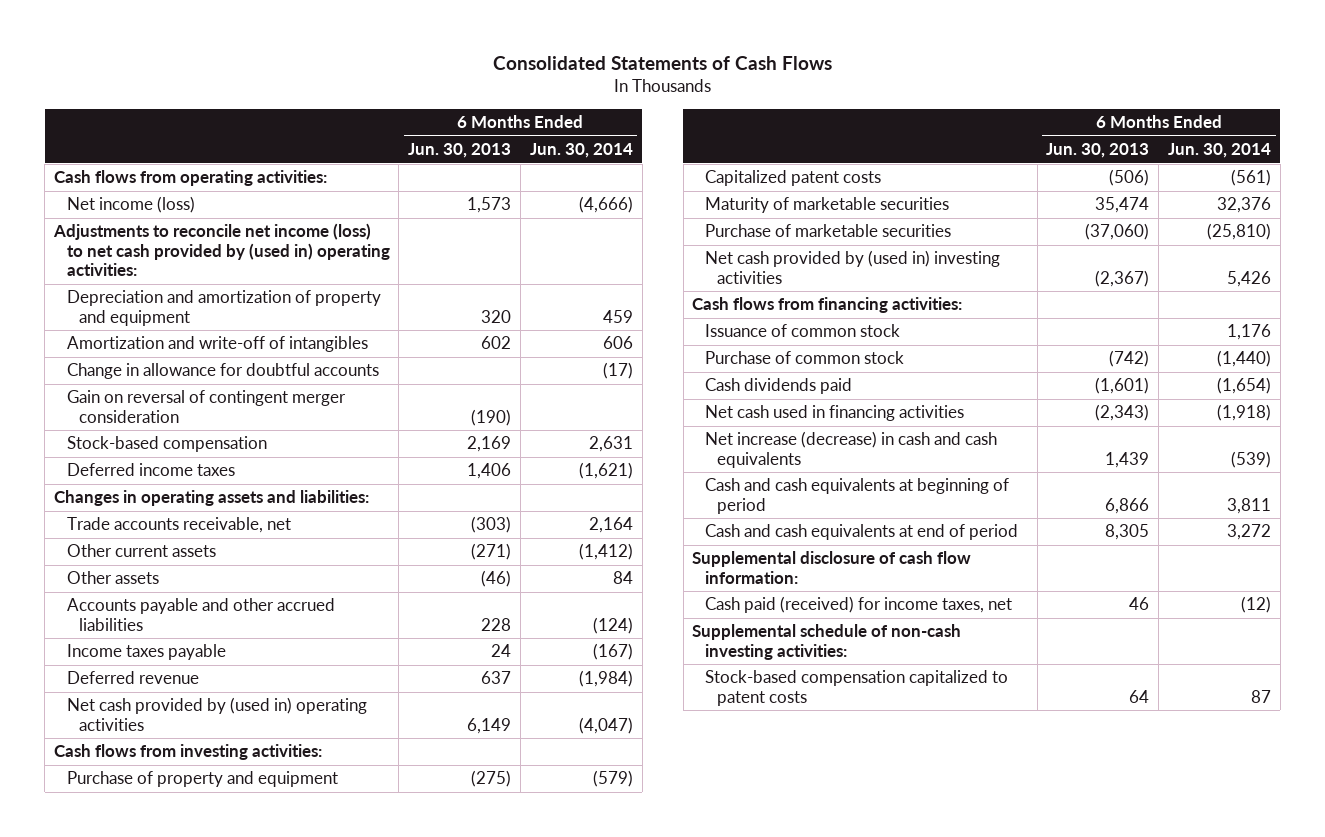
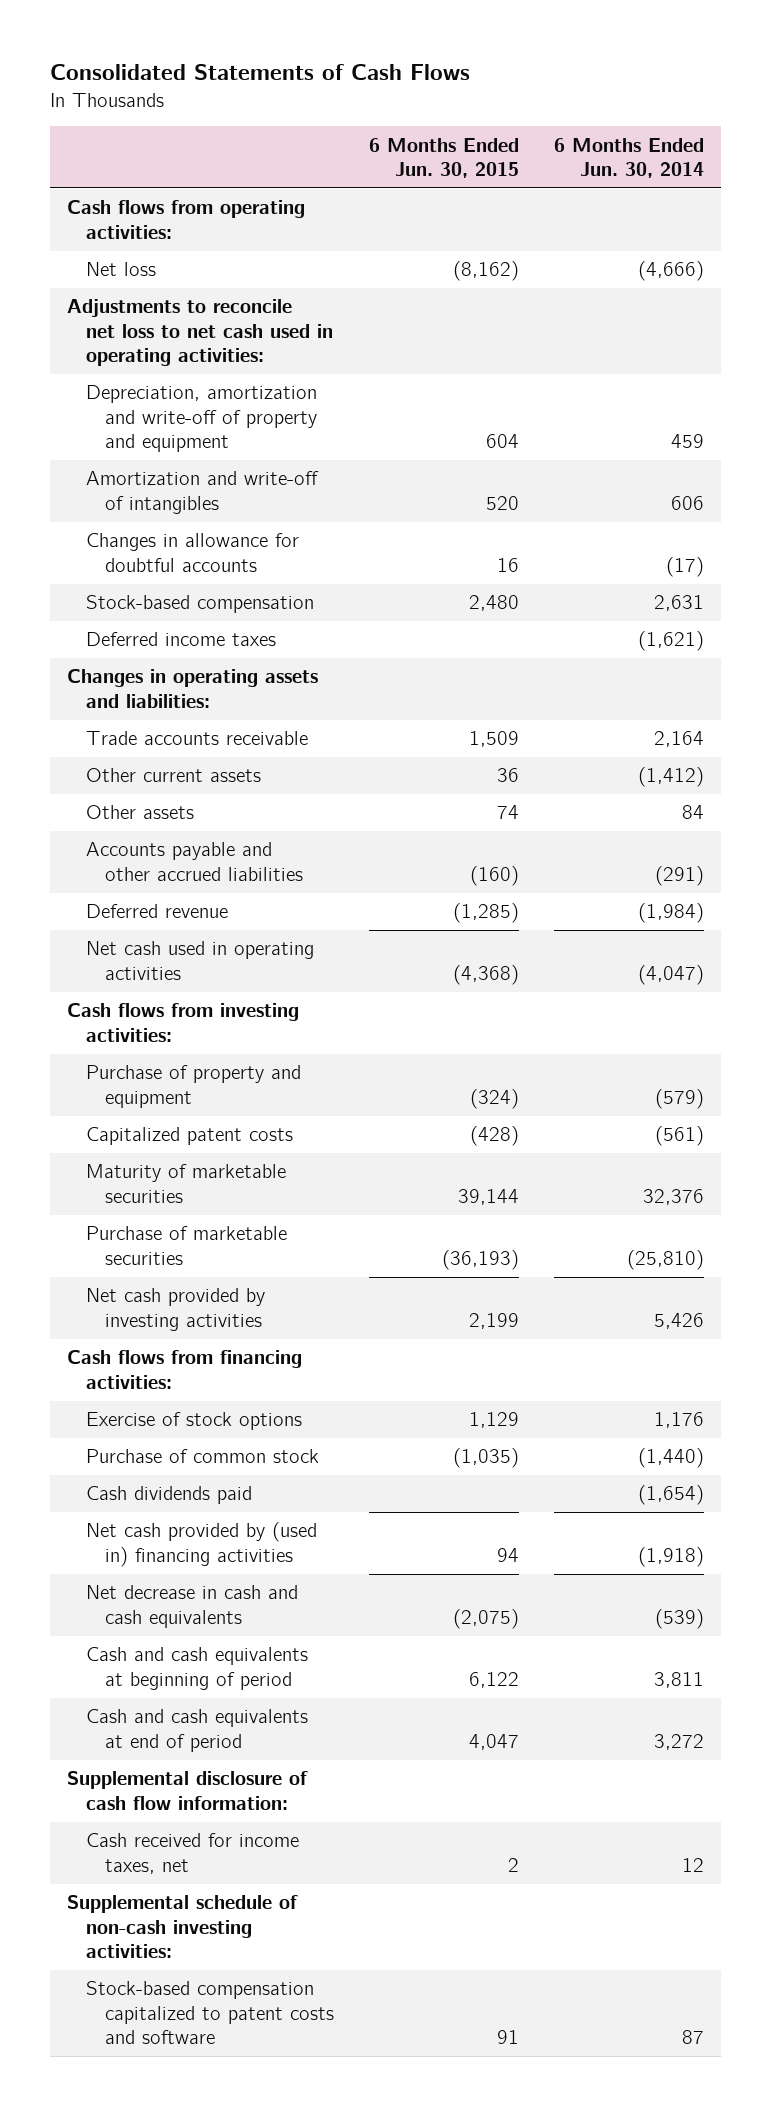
[408,143,512,159] Jun. 30, 2013 -> none
none -> [368,137,519,179] 6 Months Ended Jun. 30, 2015
[66,196,195,214] Net income (loss) -> [85,262,156,277] Net loss
[53,223,390,277] Adjustments to reconcile net income (loss) to net cash provided by (used in) operating activities: -> [67,299,333,367] Adjustments to reconcile net loss to net cash used in operating activities:
[66,290,381,326] Depreciation and amortization of property and equipment -> [85,385,317,453] Depreciation, amortization and write-off of property and equipment
[66,390,346,423] Gain on reversal of contingent merger consideration -> none
[66,363,379,380] Change in allowance for doubtful accounts -> [85,533,299,572] Changes in allowance for doubtful accounts
[66,517,291,534] Trade accounts receivable, net -> [85,731,308,746] Trade accounts receivable
[66,644,226,661] Income taxes payable -> none
[592,616,633,634] (124) -> [654,865,704,886] (291)
[66,697,367,731] Net cash provided by (used in) operating activities -> [85,941,314,980] Net cash used in operating activities
[704,250,1000,284] Net cash provided by (used in) investing activities -> [85,1288,265,1331] Net cash provided by investing activities
[704,324,900,338] Issuance of common stock -> [85,1412,302,1431] Exercise of stock options
[704,405,964,422] Net cash used in financing activities -> [85,1522,317,1567] Net cash provided by (used in) financing activities
[704,431,997,468] Net increase (decrease) in cash and cash equivalents -> [85,1585,298,1628] Net decrease in cash and cash equivalents
[704,596,1012,614] Cash paid (received) for income taxes, net -> [85,1833,299,1874] Cash received for income taxes, net
[1241,596,1272,614] (12) -> [681,1857,704,1872] 12
[704,670,1008,706] Stock-based compensation capitalized to patent costs -> [85,1981,334,2045] Stock-based compensation capitalized to patent costs and software

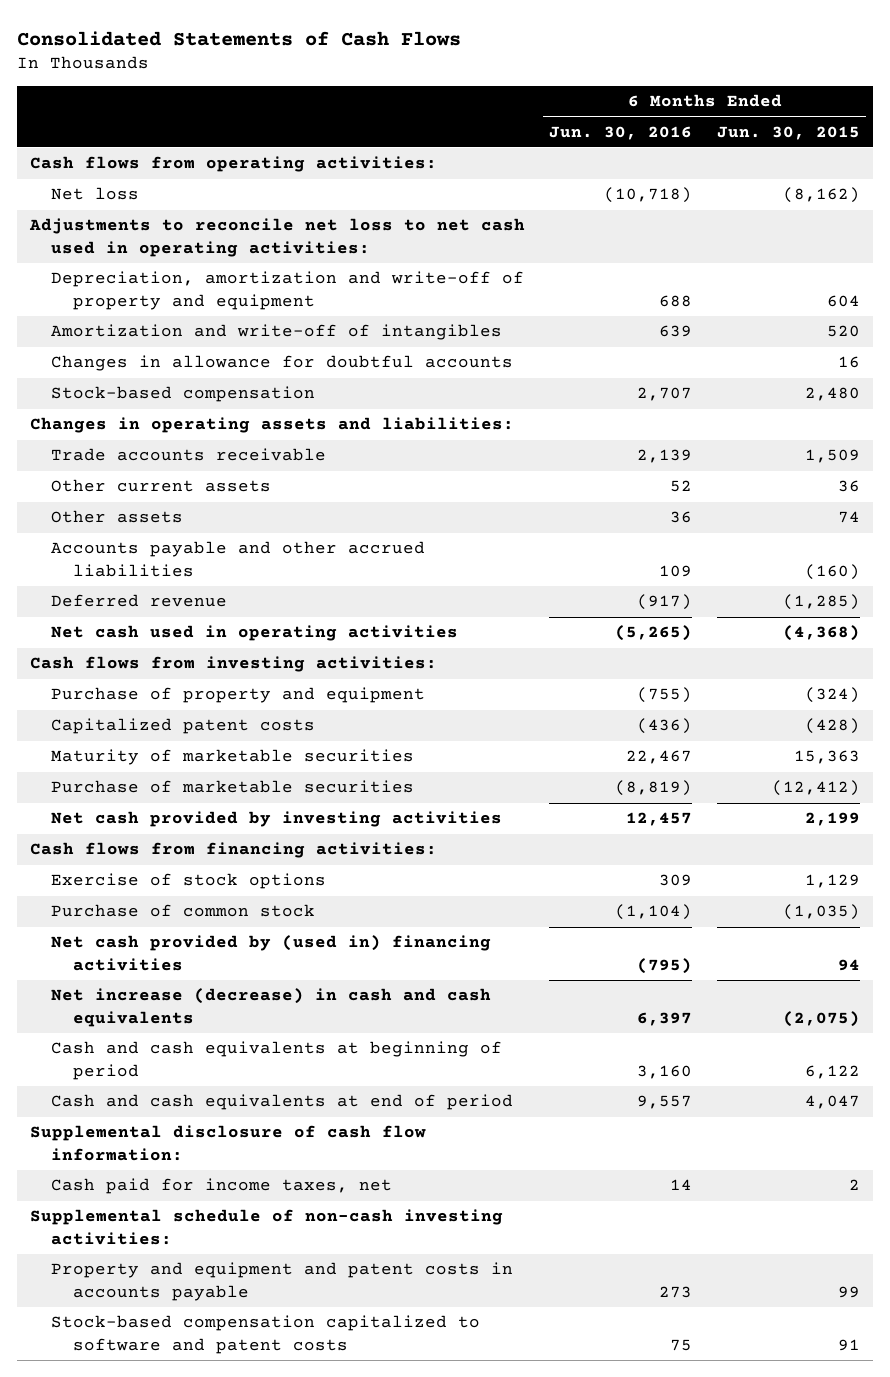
[553,137,704,179] 6 Months Ended Jun. 30, 2014 -> none
none -> [549,125,693,140] Jun. 30, 2016
[85,632,276,647] Deferred income taxes -> none
[457,1188,519,1205] 39,144 -> [794,750,861,765] 15,363
[441,1249,519,1270] (36,193) -> [772,780,861,797] (12,412)
[85,1486,252,1505] Cash dividends paid -> none
[85,1585,298,1628] Net decrease in cash and cash equivalents -> [51,988,492,1028] Net increase (decrease) in cash and cash equivalents
[85,1833,299,1874] Cash received for income taxes, net -> [51,1178,393,1195] Cash paid for income taxes, net
none -> [51,1262,514,1302] Property and equipment and patent costs in accounts payable
[85,1981,334,2045] Stock-based compensation capitalized to patent costs and software -> [51,1315,481,1355] Stock-based compensation capitalized to software and patent costs

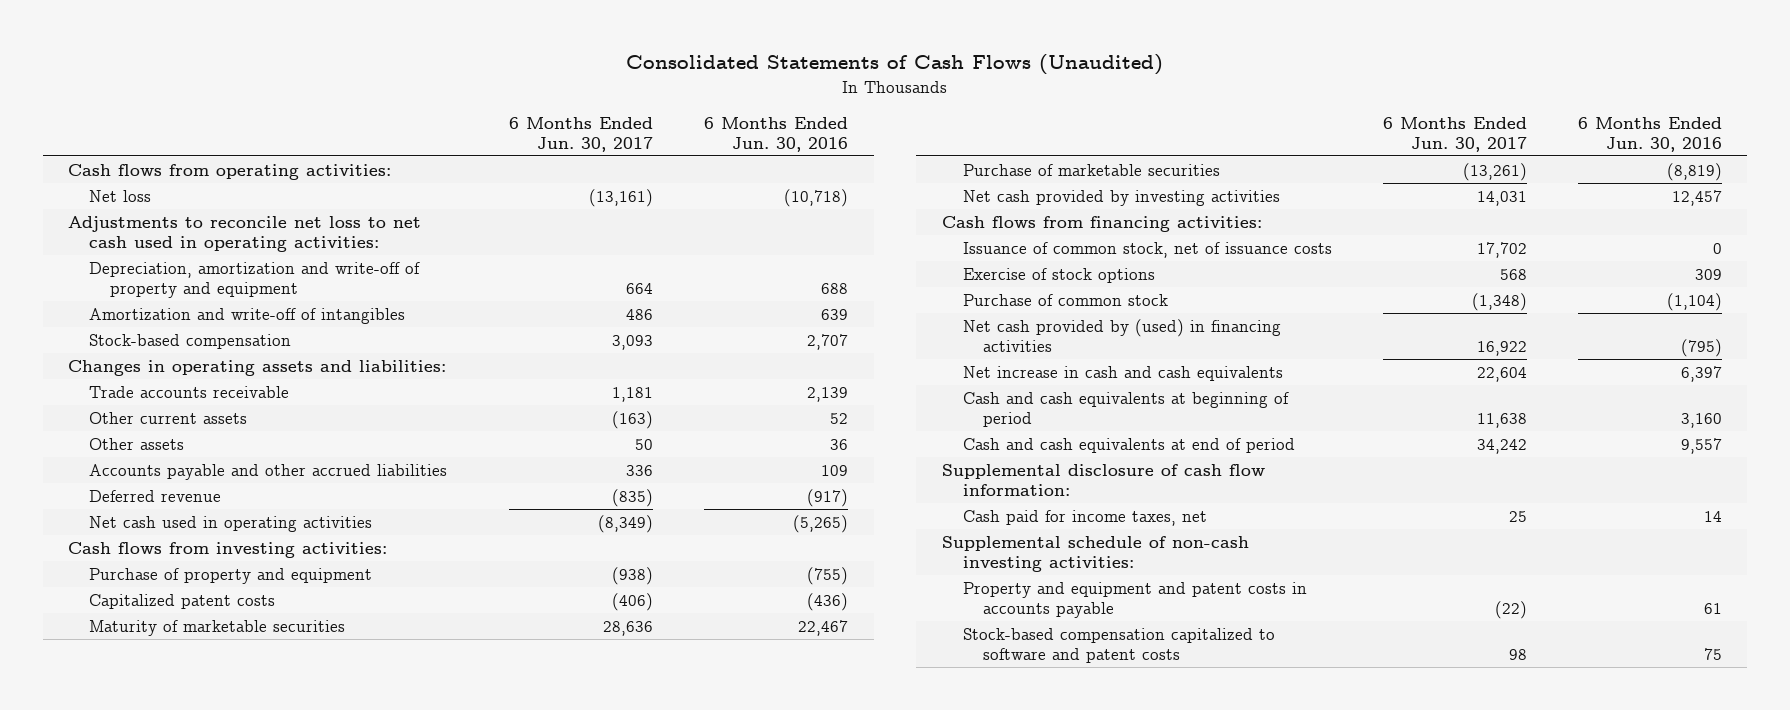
[17,30,462,46] Consolidated Statements of Cash Flows -> [626,54,1164,76] Consolidated Statements of Cash Flows (Unaudited)
[717,125,861,140] Jun. 30, 2015 -> none
none -> [509,116,654,152] 6 Months Ended Jun. 30, 2017
[51,355,514,372] Changes in allowance for doubtful accounts -> none
none -> [962,241,1332,258] Issuance of common stock, net of issuance costs
[51,935,492,972] Net cash provided by (used in) financing activities -> [962,318,1281,352] Net cash provided by (used) in financing activities
[51,988,492,1028] Net increase (decrease) in cash and cash equivalents -> [962,365,1283,381] Net increase in cash and cash equivalents
[659,1286,693,1299] 273 -> [1703,602,1722,614] 61

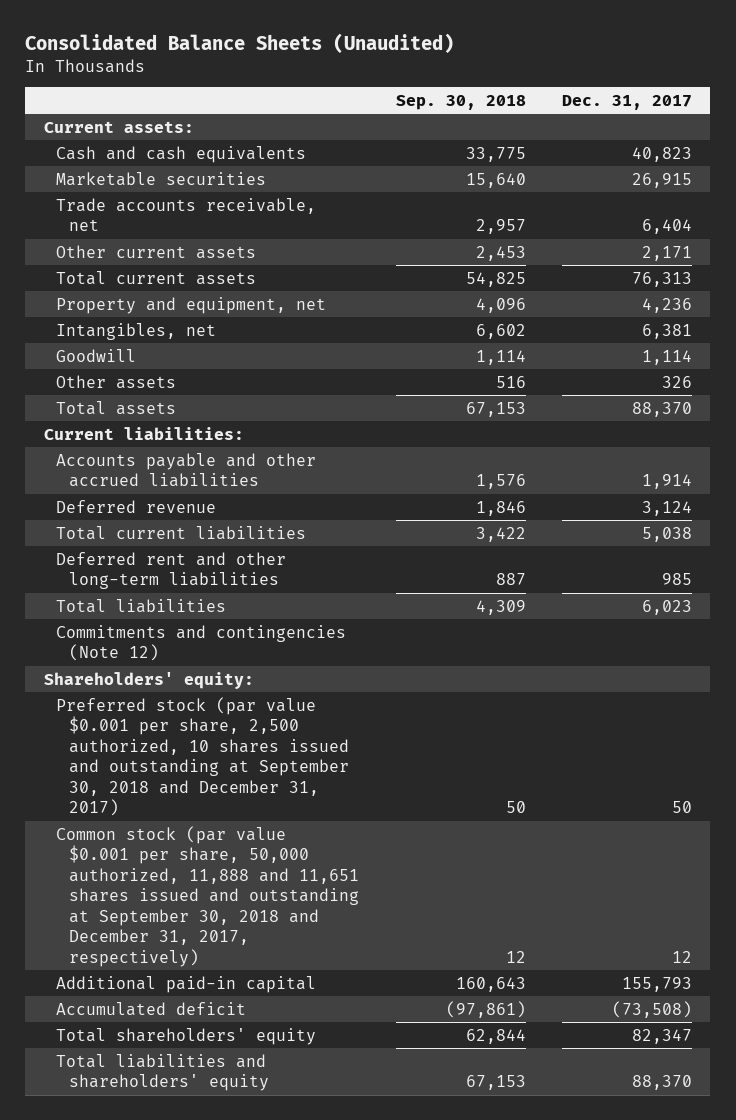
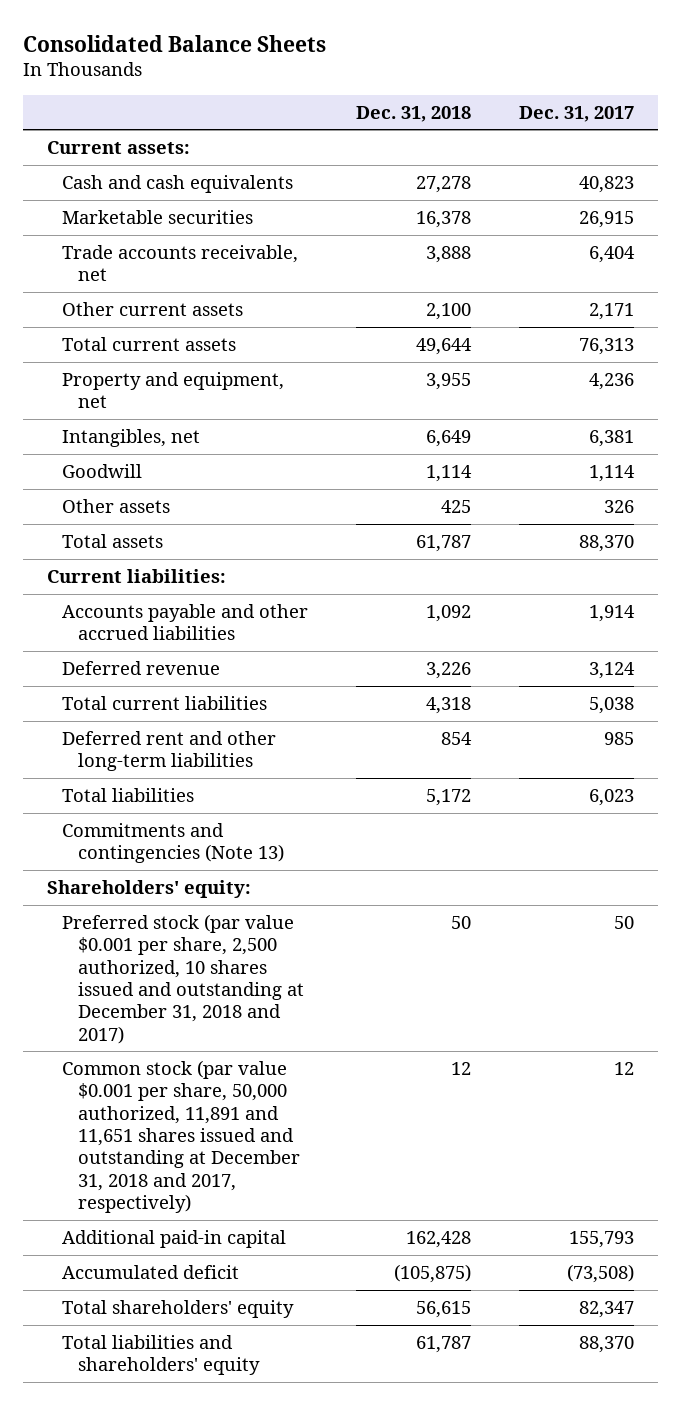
[25,33,455,54] Consolidated Balance Sheets (Unaudited) -> [23,34,327,52] Consolidated Balance Sheets
[395,95,526,111] Sep. 30, 2018 -> none
none -> [356,105,472,122] Dec. 31, 2018
[56,624,347,662] Commitments and contingencies (Note 12) -> [62,822,284,864] Commitments and contingencies (Note 13)
[56,696,350,817] Preferred stock (par value $0.001 per share, 2,500 authorized, 10 shares issued and outstanding at September 30, 2018 and December 31, 2017) -> [62,913,304,1044] Preferred stock (par value $0.001 per share, 2,500 authorized, 10 shares issued and outstanding at December 31, 2018 and 2017)
[56,825,360,967] Common stock (par value $0.001 per share, 50,000 authorized, 11,888 and 11,651 shares issued and outstanding at September 30, 2018 and December 31, 2017, respectively) -> [62,1059,300,1213] Common stock (par value $0.001 per share, 50,000 authorized, 11,891 and 11,651 shares issued and outstanding at December 31, 2018 and 2017, respectively)

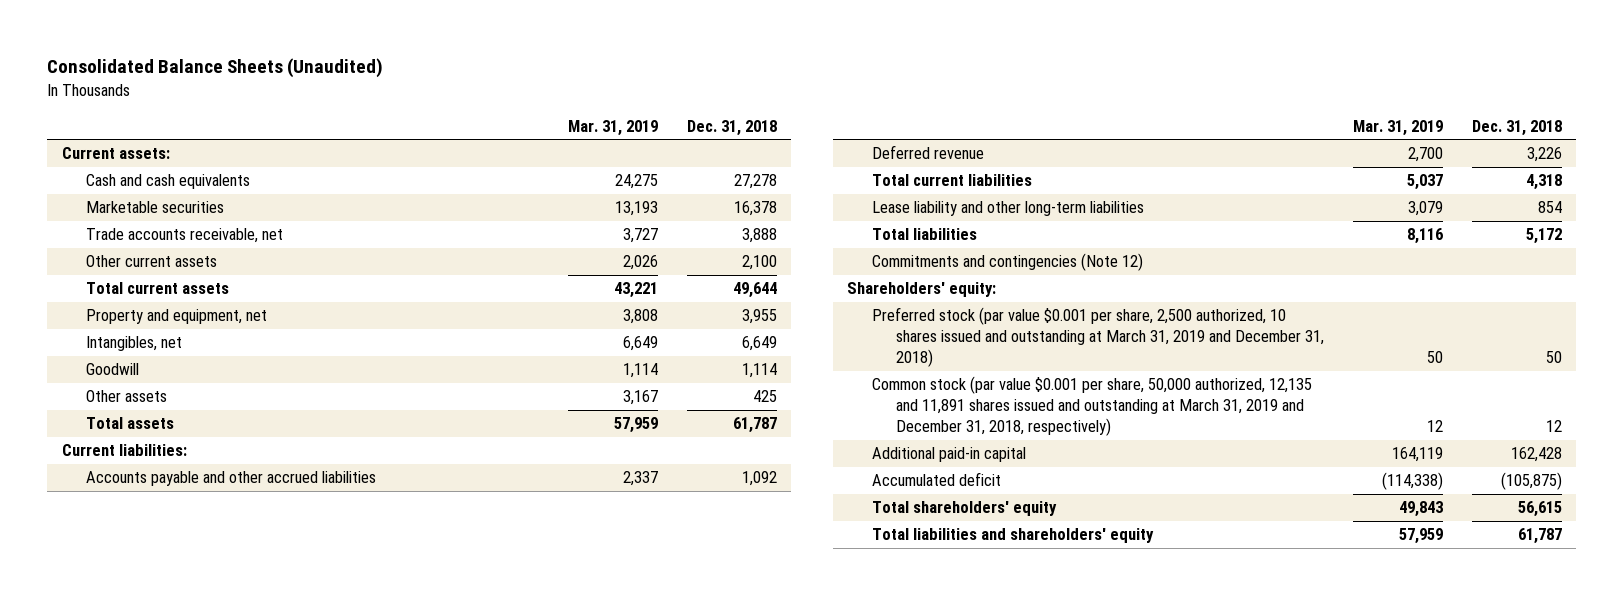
[23,34,327,52] Consolidated Balance Sheets -> [47,58,384,79] Consolidated Balance Sheets (Unaudited)
[519,105,635,122] Dec. 31, 2017 -> none
none -> [567,120,658,137] Mar. 31, 2019
[62,730,277,772] Deferred rent and other long-term liabilities -> [871,201,1144,217] Lease liability and other long-term liabilities
[62,822,284,864] Commitments and contingencies (Note 13) -> [871,253,1143,272] Commitments and contingencies (Note 12)
[62,913,304,1044] Preferred stock (par value $0.001 per share, 2,500 authorized, 10 shares issued and outstanding at December 31, 2018 and 2017) -> [871,307,1325,368] Preferred stock (par value $0.001 per share, 2,500 authorized, 10 shares issued and outstanding at March 31, 2019 and December 31, 2018)
[62,1059,300,1213] Common stock (par value $0.001 per share, 50,000 authorized, 11,891 and 11,651 shares issued and outstanding at December 31, 2018 and 2017, respectively) -> [871,376,1312,437] Common stock (par value $0.001 per share, 50,000 authorized, 12,135 and 11,891 shares issued and outstanding at March 31, 2019 and December 31, 2018, respectively)

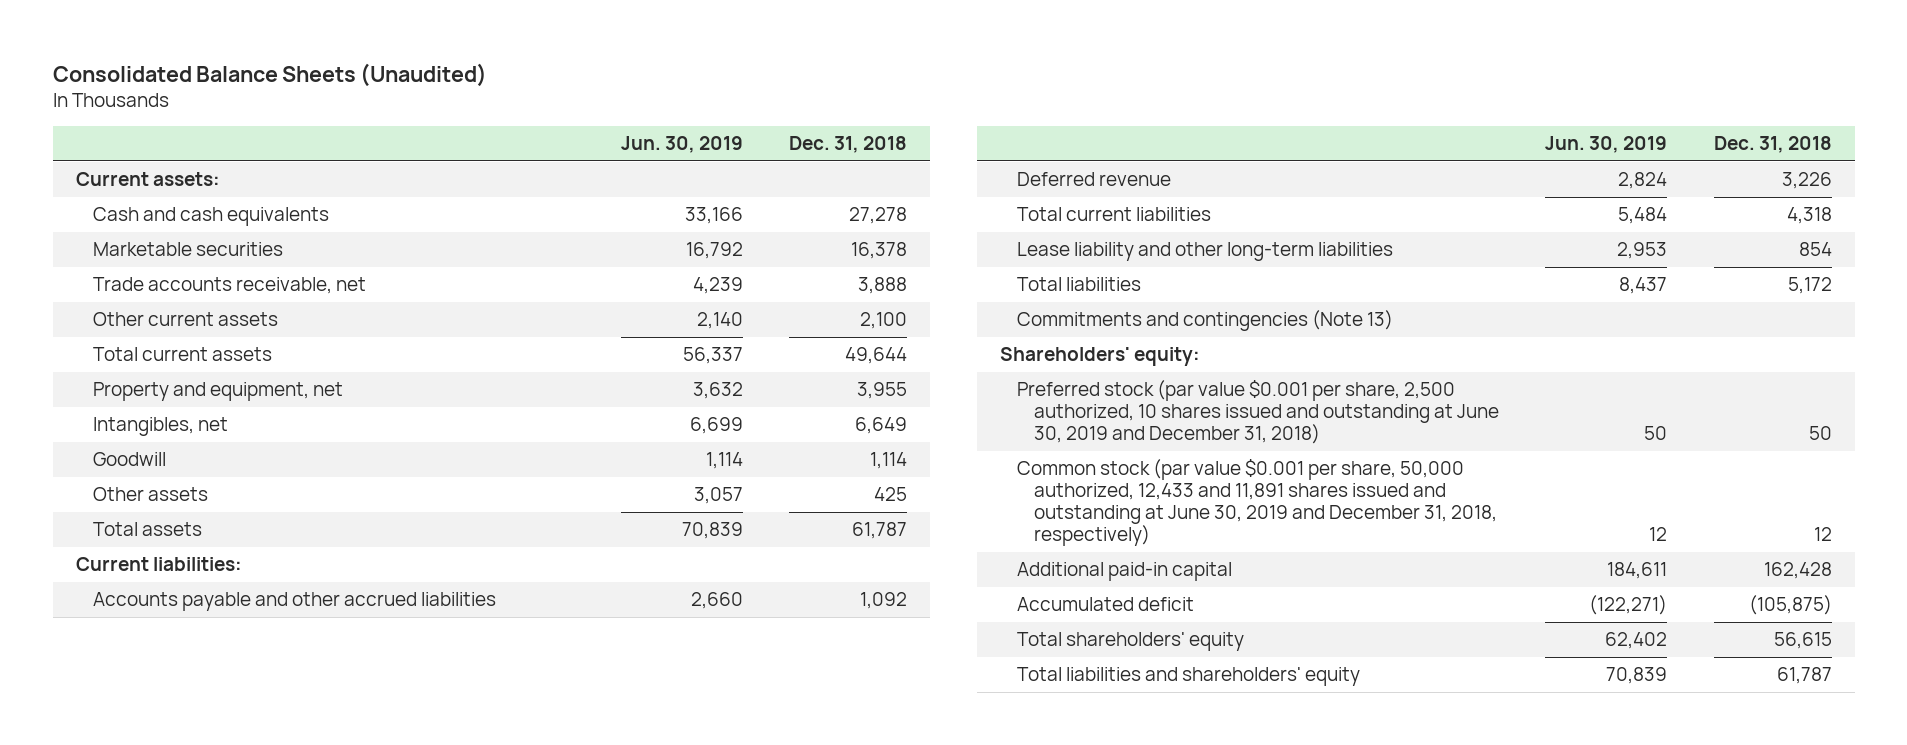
[567,120,658,137] Mar. 31, 2019 -> none
none -> [620,136,743,154] Jun. 30, 2019
[871,253,1143,272] Commitments and contingencies (Note 12) -> [1017,310,1394,332] Commitments and contingencies (Note 13)
[871,307,1325,368] Preferred stock (par value $0.001 per share, 2,500 authorized, 10 shares issued and outstanding at March 31, 2019 and December 31, 2018) -> [1017,380,1500,445] Preferred stock (par value $0.001 per share, 2,500 authorized, 10 shares issued and outstanding at June 30, 2019 and December 31, 2018)
[871,376,1312,437] Common stock (par value $0.001 per share, 50,000 authorized, 12,135 and 11,891 shares issued and outstanding at March 31, 2019 and December 31, 2018, respectively) -> [1017,459,1498,547] Common stock (par value $0.001 per share, 50,000 authorized, 12,433 and 11,891 shares issued and outstanding at June 30, 2019 and December 31, 2018, respectively)

